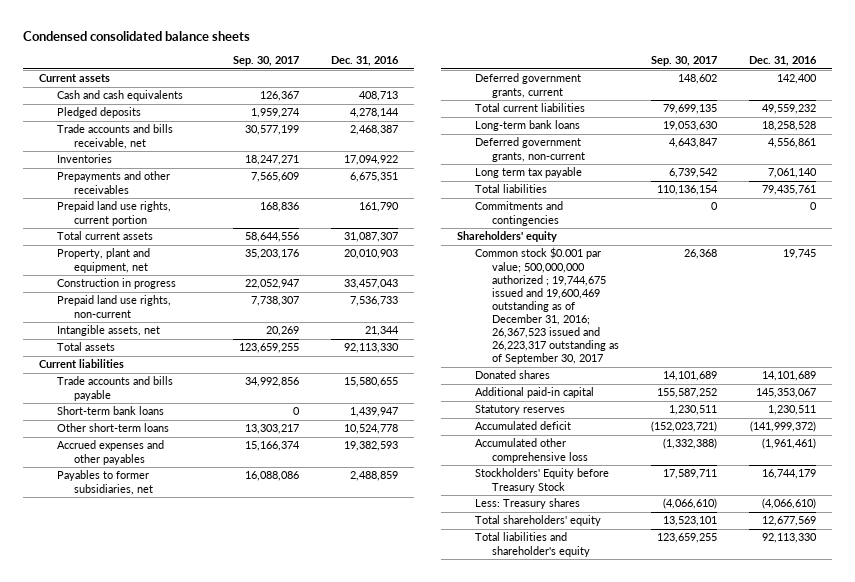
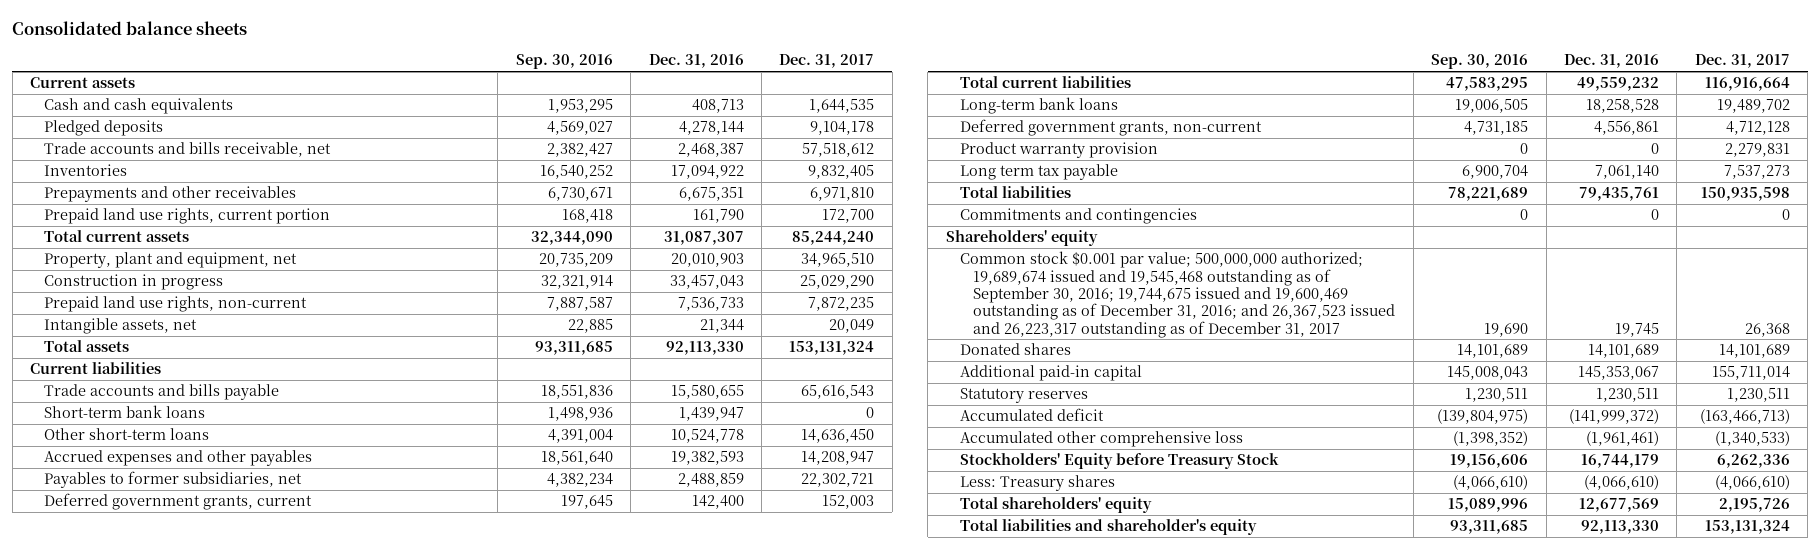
[23,30,251,41] Condensed consolidated balance sheets -> [12,20,248,35] Consolidated balance sheets
[233,56,300,67] Sep. 30, 2017 -> none
none -> [515,54,613,70] Sep. 30, 2016
none -> [779,54,875,69] Dec. 31, 2017
none -> [959,142,1158,159] Product warranty provision
[474,247,620,365] Common stock $0.001 par value; 500,000,000 authorized ; 19,744,675 issued and 19,600,469 outstanding as of December 31, 2016; 26,367,523 issued and 26,223,317 outstanding as of September 30, 2017 -> [959,251,1396,338] Common stock $0.001 par value; 500,000,000 authorized; 19,689,674 issued and 19,545,468 outstanding as of September 30, 2016; 19,744,675 issued and 19,600,469 outstanding as of December 31, 2016; and 26,367,523 issued and 26,223,317 outstanding as of December 31, 2017

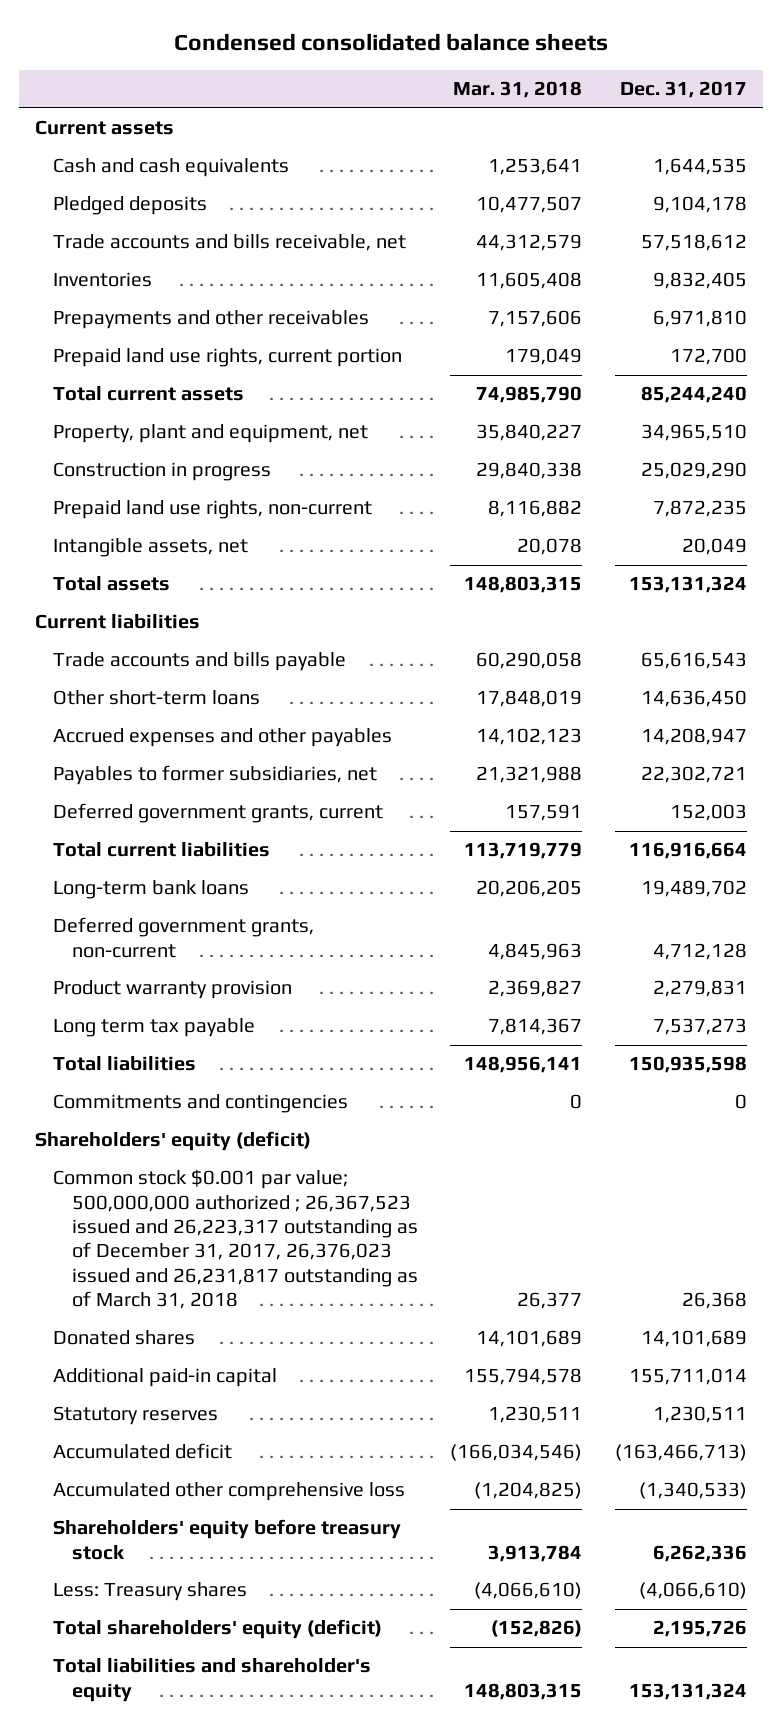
[12,20,248,35] Consolidated balance sheets -> [173,32,608,51] Condensed consolidated balance sheets
[515,54,613,70] Sep. 30, 2016 -> none
[648,54,744,69] Dec. 31, 2016 -> none
none -> [453,81,583,99] Mar. 31, 2018
[44,405,206,419] Short-term bank loans -> none
[945,230,1098,247] Shareholders' equity -> [34,1131,311,1152] Shareholders' equity (deficit)
[959,251,1396,338] Common stock $0.001 par value; 500,000,000 authorized; 19,689,674 issued and 19,545,468 outstanding as of September 30, 2016; 19,744,675 issued and 19,600,469 outstanding as of December 31, 2016; and 26,367,523 issued and 26,223,317 outstanding as of December 31, 2017 -> [53,1169,419,1310] Common stock $0.001 par value; 500,000,000 authorized ; 26,367,523 issued and 26,223,317 outstanding as of December 31, 2017, 26,376,023 issued and 26,231,817 outstanding as of March 31, 2018
[959,453,1279,470] Stockholders' Equity before Treasury Stock -> [53,1519,402,1560] Shareholders' equity before treasury stock
[959,497,1152,514] Total shareholders' equity -> [53,1619,383,1640] Total shareholders' equity (deficit)

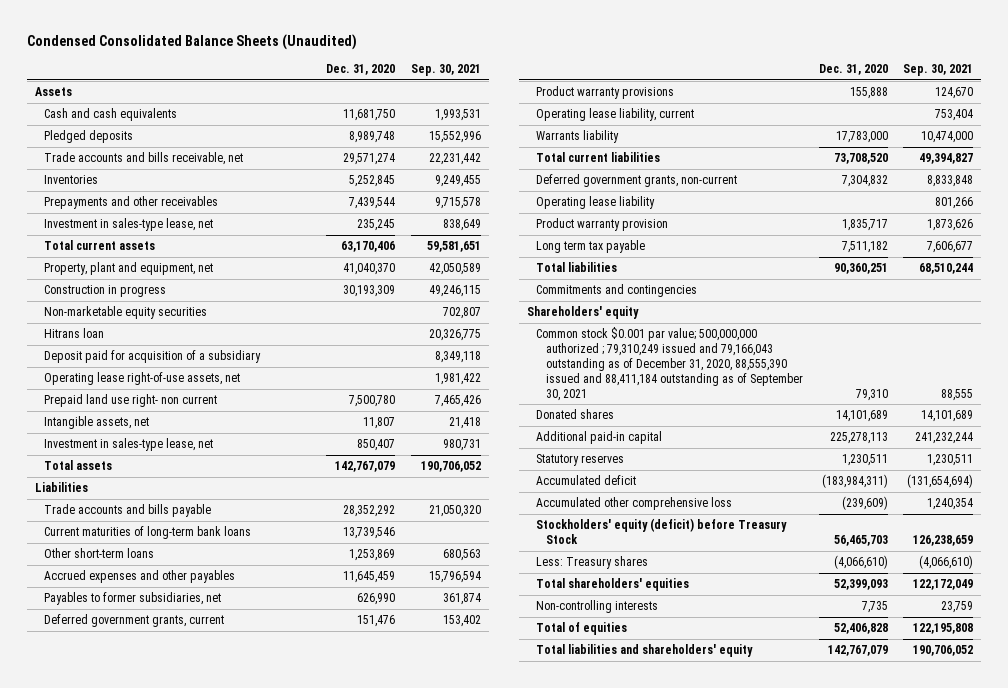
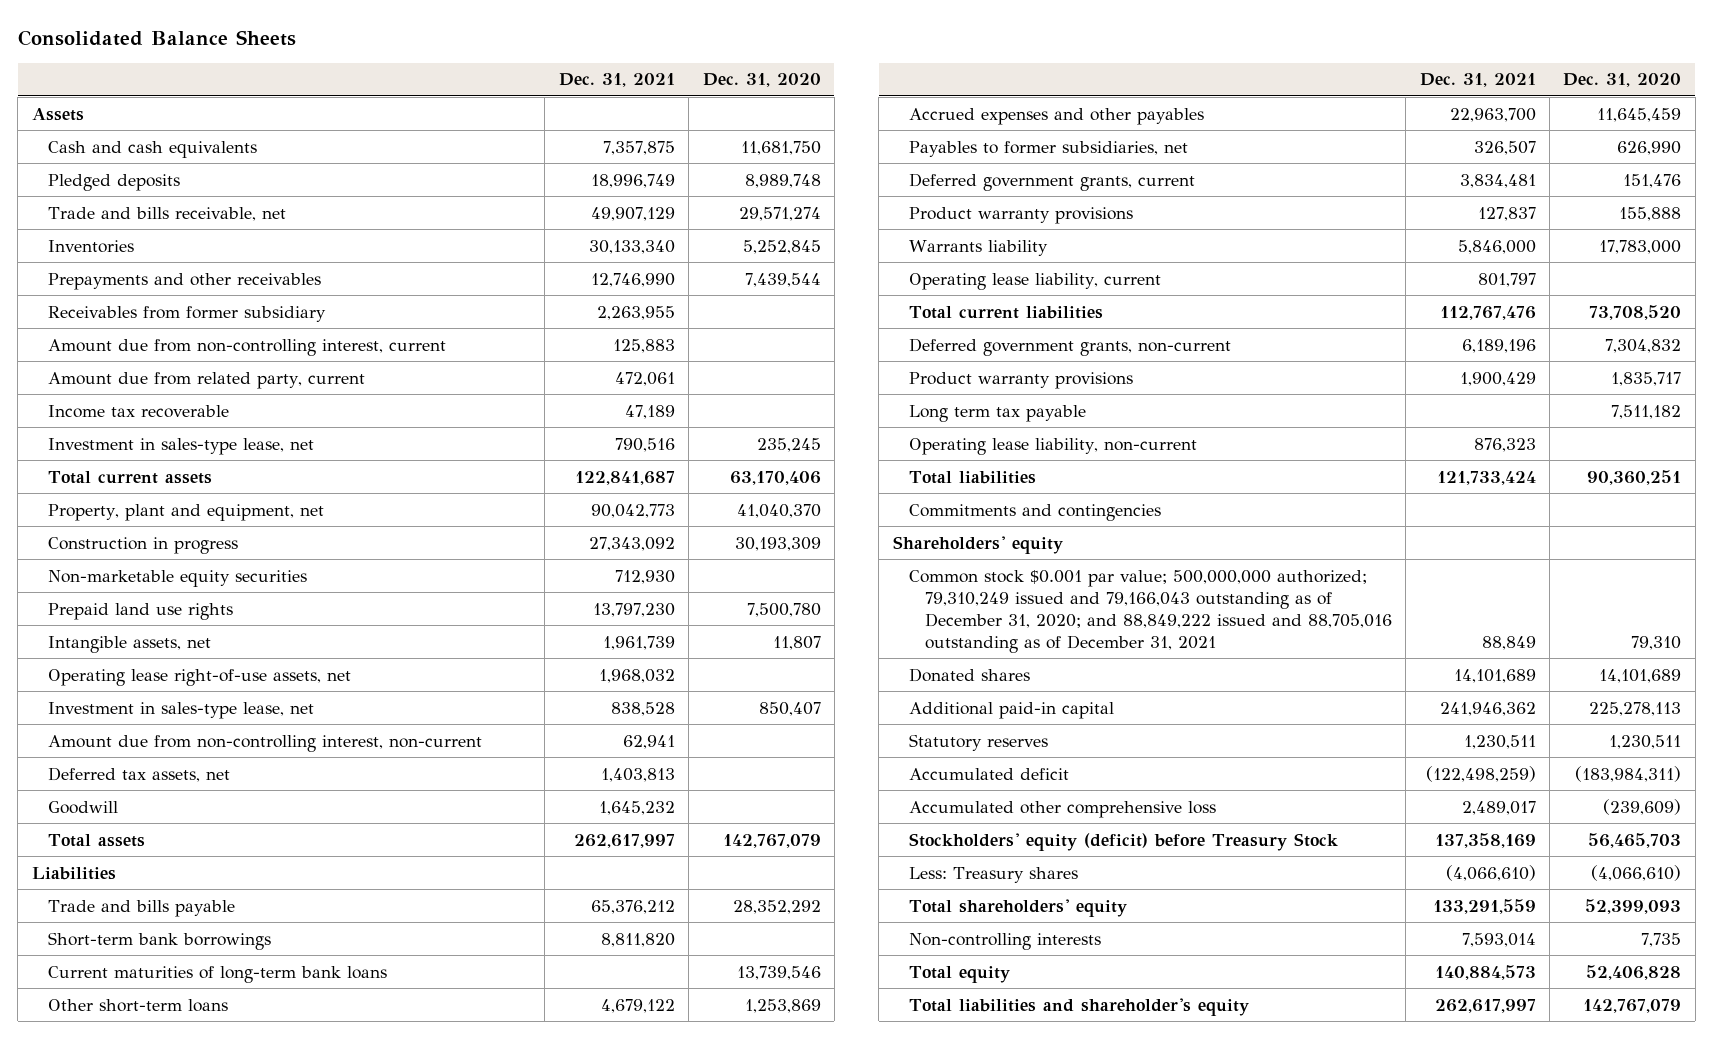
[26,33,357,50] Condensed Consolidated Balance Sheets (Unaudited) -> [17,30,296,47] Consolidated Balance Sheets
[411,64,482,77] Sep. 30, 2021 -> none
none -> [558,73,675,88] Dec. 31, 2021
[44,152,244,166] Trade accounts and bills receivable, net -> [47,206,286,221] Trade and bills receivable, net
none -> [47,305,326,322] Receivables from former subsidiary
none -> [47,338,446,356] Amount due from non-controlling interest, current
none -> [47,371,365,389] Amount due from related party, current
none -> [47,404,229,418] Income tax recoverable
[44,328,105,339] Hitrans loan -> none
[44,350,262,364] Deposit paid for acquisition of a subsidiary -> none
[44,394,218,408] Prepaid land use right- non current -> [47,602,233,620] Prepaid land use rights
[44,372,241,386] Operating lease right-of-use assets, net -> [47,668,351,686] Operating lease right-of-use assets, net
none -> [47,734,482,752] Amount due from non-controlling interest, non-current
none -> [47,766,230,782] Deferred tax assets, net
none -> [47,800,118,814] Goodwill
[44,504,212,518] Trade accounts and bills payable -> [47,899,235,917] Trade and bills payable
none -> [47,931,271,950] Short-term bank borrowings
[536,108,695,122] Operating lease liability, current -> [908,272,1161,290] Operating lease liability, current
[536,196,656,210] Operating lease liability -> none
[536,218,669,232] Product warranty provision -> [908,371,1133,389] Product warranty provisions
none -> [908,437,1197,455] Operating lease liability, non-current
[536,327,803,401] Common stock $0.001 par value; 500,000,000 authorized ; 79,310,249 issued and 79,166,043 outstanding as of December 31, 2020, 88,555,390 issued and 88,411,184 outstanding as of September 30, 2021 -> [908,569,1392,653] Common stock $0.001 par value; 500,000,000 authorized; 79,310,249 issued and 79,166,043 outstanding as of December 31, 2020; and 88,849,222 issued and 88,705,016 outstanding as of December 31, 2021
[536,578,690,592] Total shareholders' equities -> [908,898,1127,917] Total shareholders' equity
[536,622,628,636] Total of equities -> [908,965,1010,983] Total equity
[536,644,754,658] Total liabilities and shareholders' equity -> [908,997,1249,1016] Total liabilities and shareholder's equity

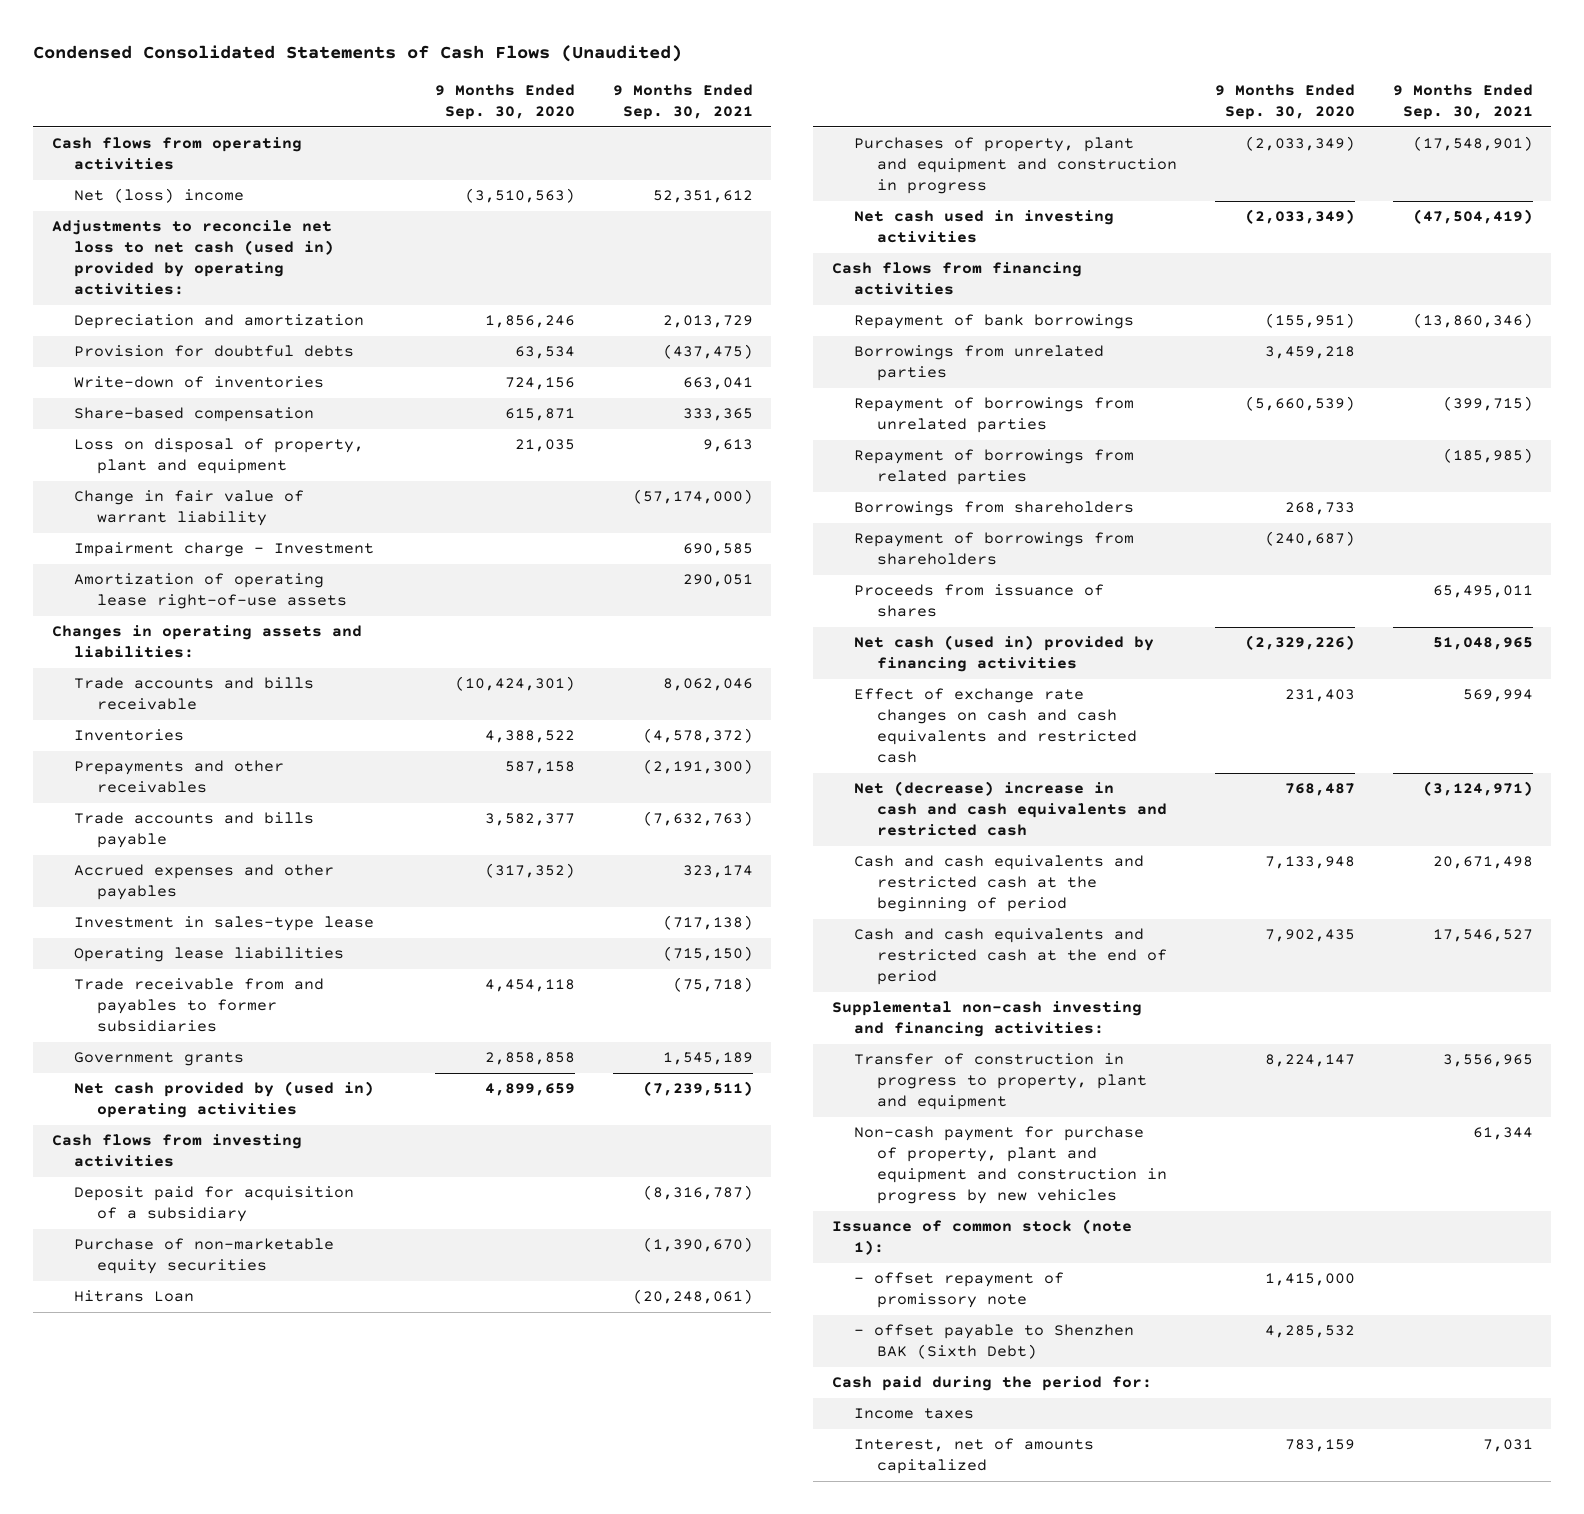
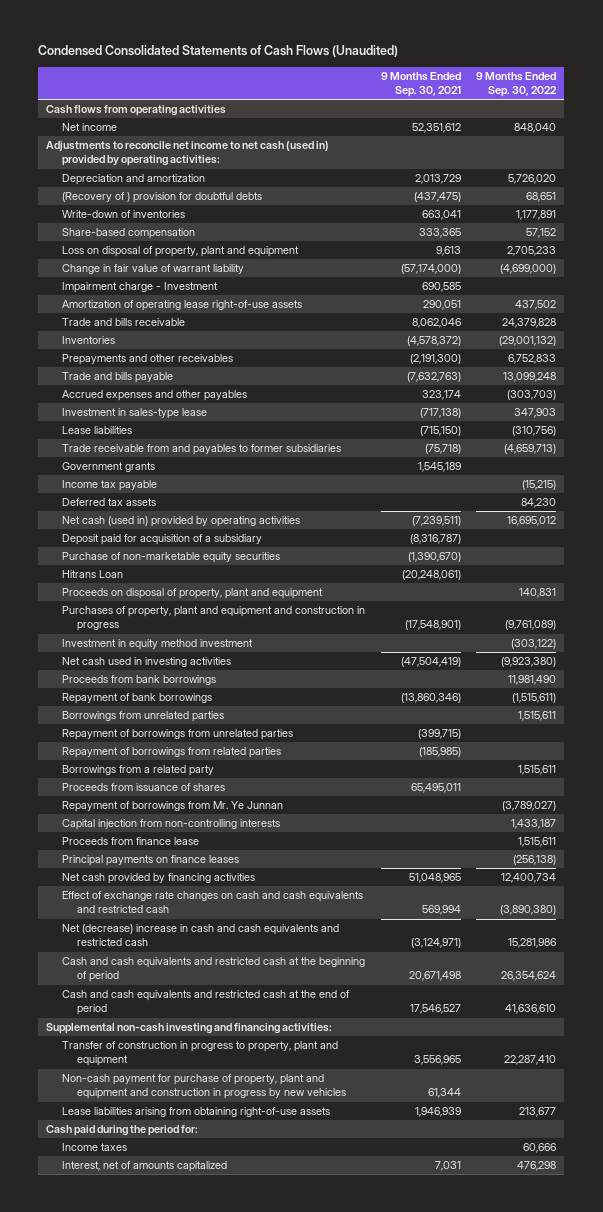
[434,84,575,121] 9 Months Ended Sep. 30, 2020 -> none
none -> [476,71,558,97] 9 Months Ended Sep. 30, 2022
[74,188,245,204] Net (loss) income -> [61,123,117,132] Net income
[51,220,335,296] Adjustments to reconcile net loss to net cash (used in) provided by operating activities: -> [46,141,330,167] Adjustments to reconcile net income to net cash (used in) provided by operating activities:
[74,345,355,358] Provision for doubtful debts -> [61,192,262,204] (Recovery of ) provision for doubtful debts
[51,625,362,659] Changes in operating assets and liabilities: -> none
[74,677,315,711] Trade accounts and bills receivable -> [61,318,185,327] Trade and bills receivable
[74,812,315,849] Trade accounts and bills payable -> [61,372,173,384] Trade and bills payable
[74,947,345,963] Operating lease liabilities -> [61,426,132,435] Lease liabilities
[51,1134,302,1168] Cash flows from investing activities -> none
none -> [61,480,157,492] Income tax payable
none -> [61,498,156,507] Deferred tax assets
[74,1081,375,1119] Net cash provided by (used in) operating activities -> [61,516,300,528] Net cash (used in) provided by operating activities
none -> [61,588,323,600] Proceeds on disposal of property, plant and equipment
none -> [61,639,253,651] Investment in equity method investment
[831,262,1082,296] Cash flows from financing activities -> none
none -> [61,675,216,686] Proceeds from bank borrowings
[854,532,1135,566] Repayment of borrowings from shareholders -> none
[854,501,1135,517] Borrowings from shareholders -> [61,765,214,777] Borrowings from a related party
none -> [61,801,283,813] Repayment of borrowings from Mr. Ye Junnan
none -> [61,819,280,831] Capital injection from non-controlling interests
none -> [61,837,199,846] Proceeds from finance lease
none -> [61,855,239,867] Principal payments on finance leases
[854,635,1155,673] Net cash (used in) provided by financing activities -> [61,873,255,885] Net cash provided by financing activities
[831,1219,1132,1256] Issuance of common stock (note 1): -> none
[854,1272,1065,1309] - offset repayment of promissory note -> none
[854,1324,1135,1360] - offset payable to Shenzhen BAK (Sixth Debt) -> none
none -> [61,1107,330,1118] Lease liabilities arising from obtaining right-of-use assets

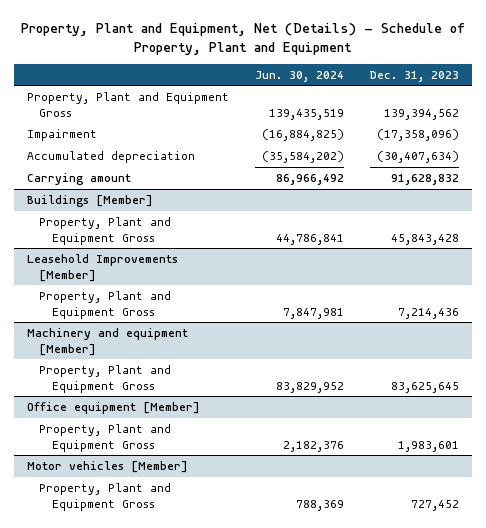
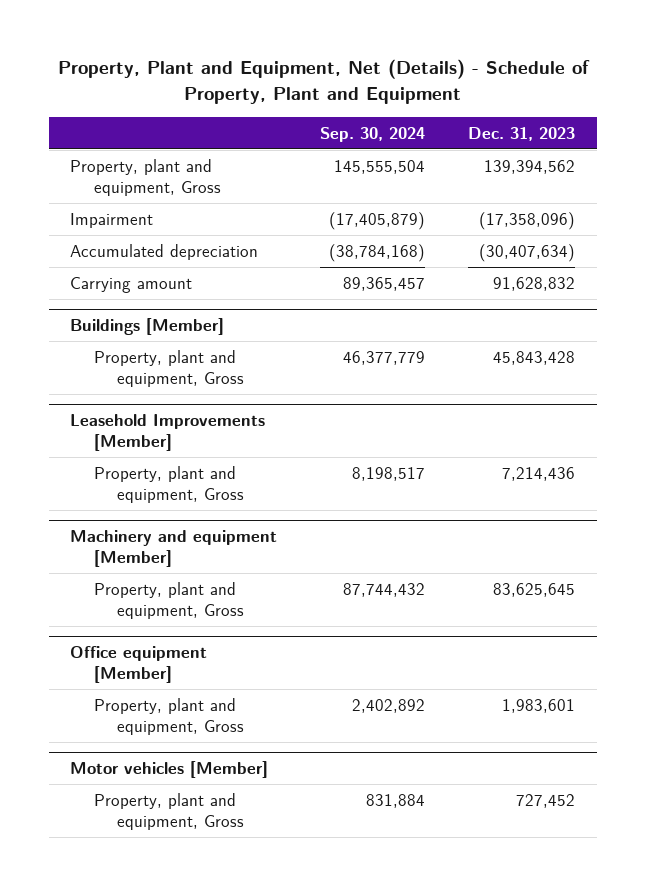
[254,70,344,82] Jun. 30, 2024 -> none
none -> [320,126,426,142] Sep. 30, 2024
[26,91,229,117] Property, Plant and Equipment Gross -> [70,158,221,196] Property, plant and equipment, Gross
[39,216,172,245] Property, Plant and Equipment Gross -> [93,349,245,387] Property, plant and equipment, Gross
[39,290,172,319] Property, Plant and Equipment Gross -> [93,465,245,503] Property, plant and equipment, Gross
[39,364,172,393] Property, Plant and Equipment Gross -> [93,581,245,619] Property, plant and equipment, Gross
[39,423,172,452] Property, Plant and Equipment Gross -> [93,697,245,735] Property, plant and equipment, Gross
[39,482,172,511] Property, Plant and Equipment Gross -> [93,792,245,830] Property, plant and equipment, Gross

